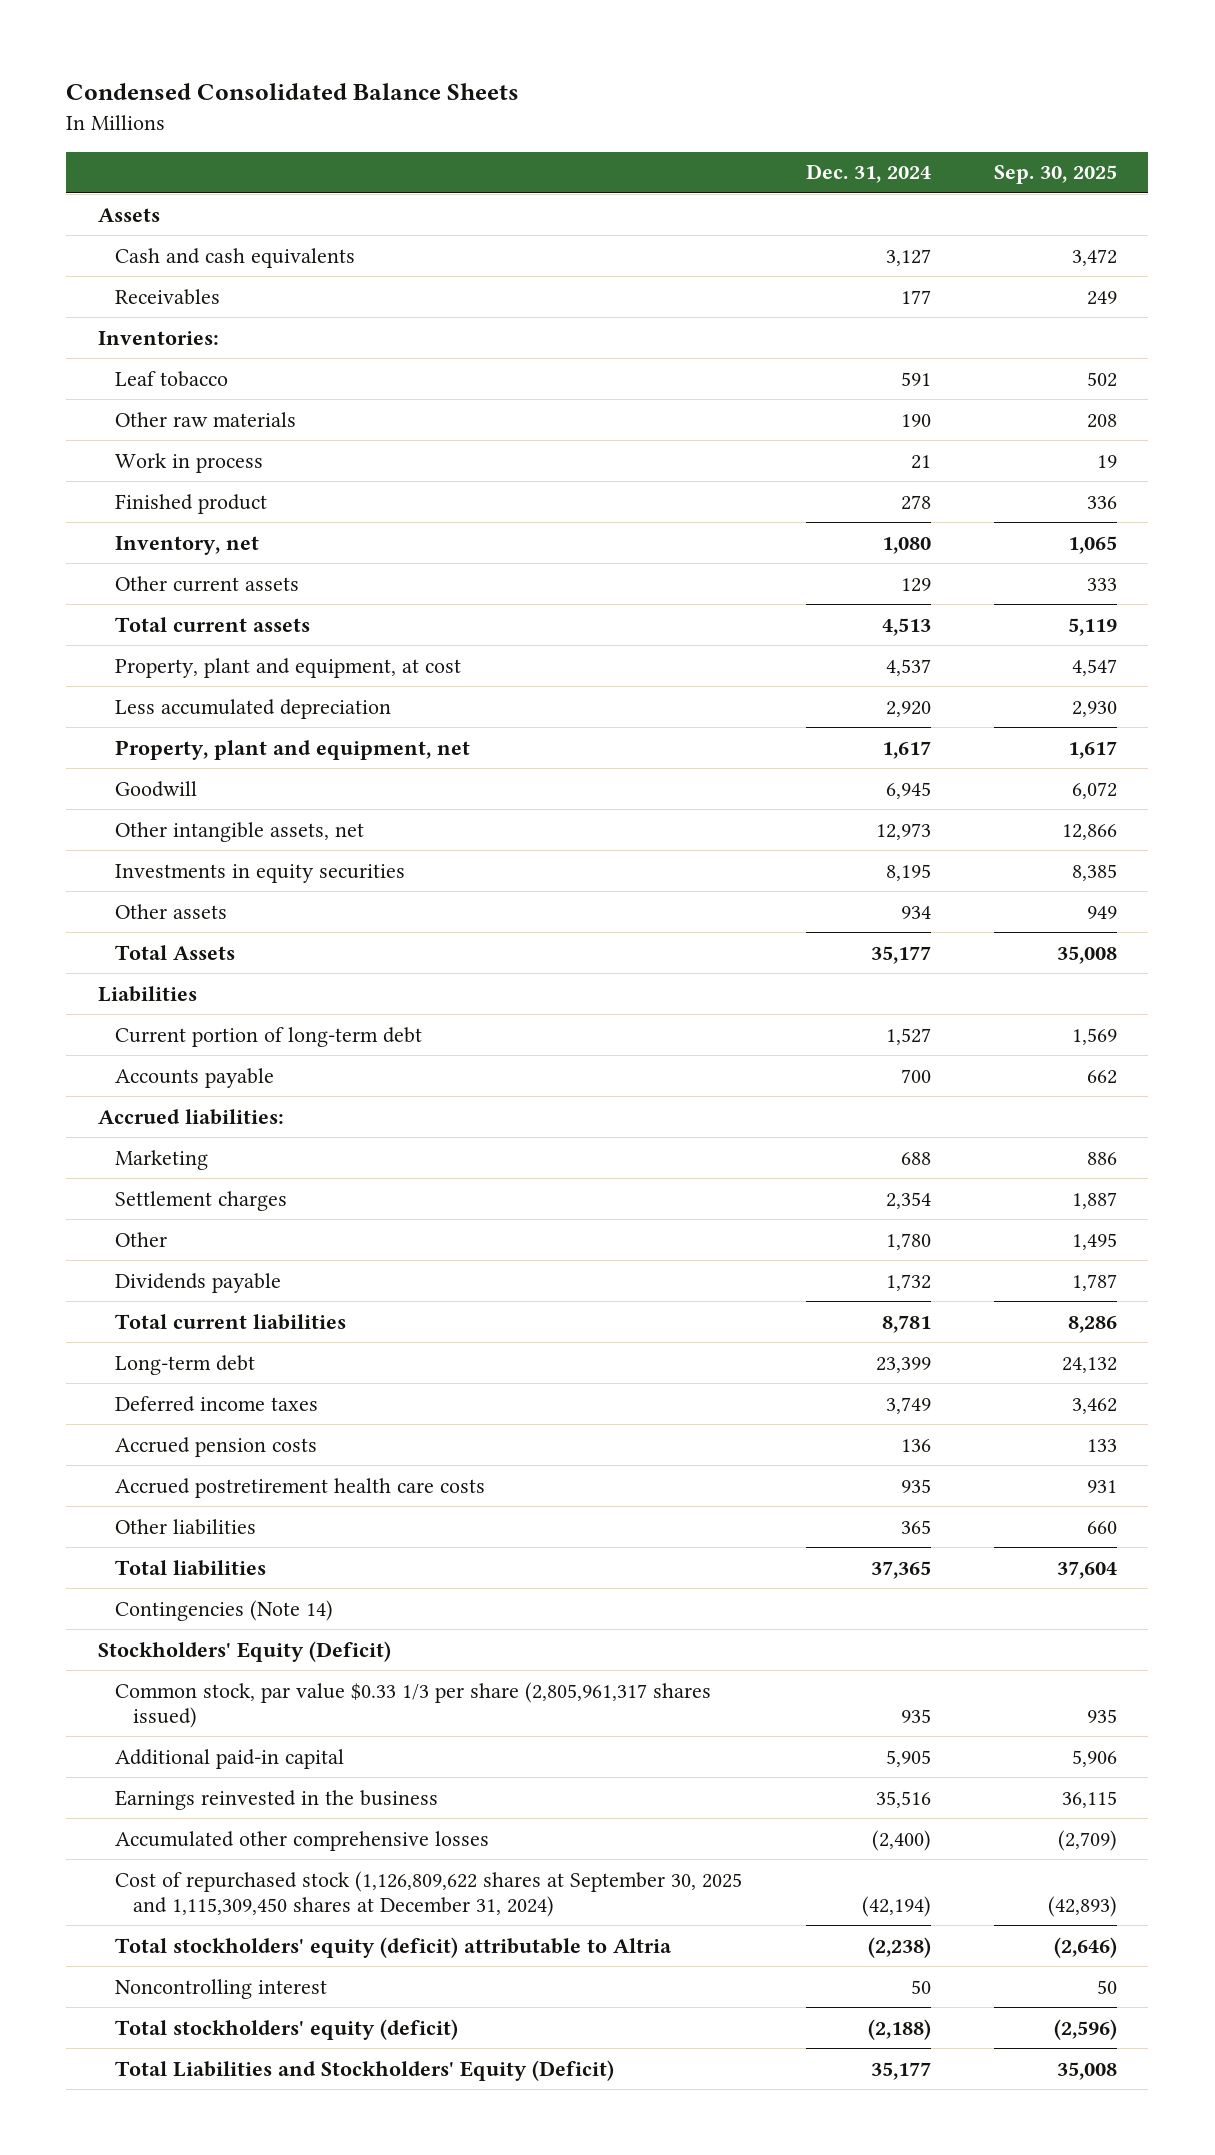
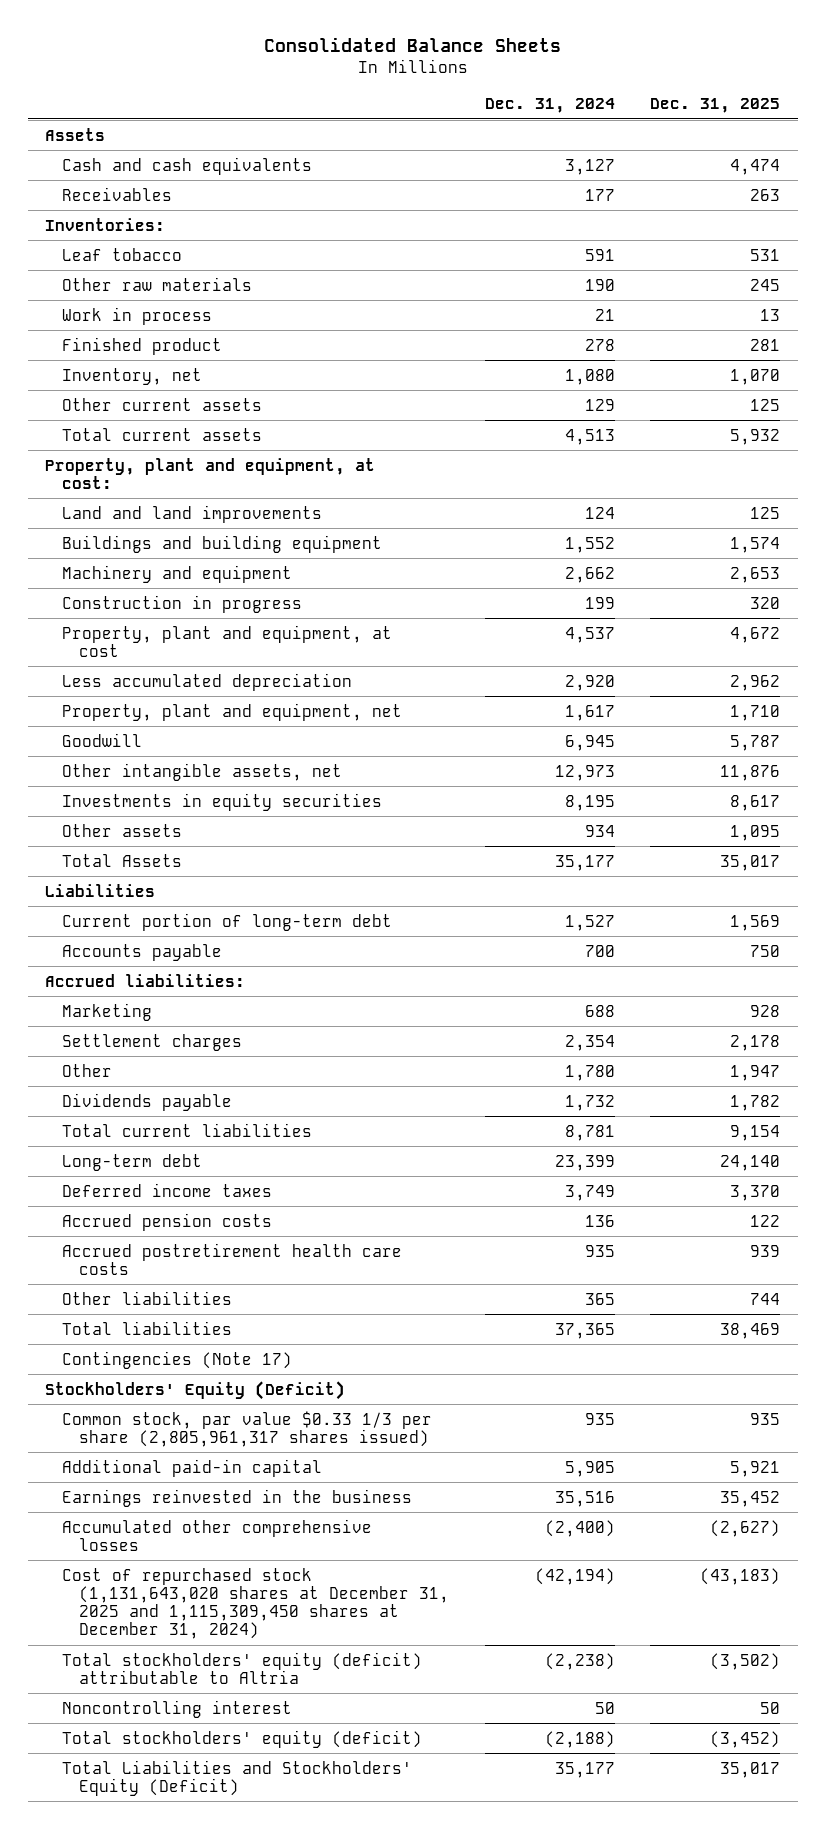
[66,83,520,101] Condensed Consolidated Balance Sheets -> [263,36,561,52] Consolidated Balance Sheets
[993,165,1117,185] Sep. 30, 2025 -> none
none -> [650,98,781,114] Dec. 31, 2025
none -> [45,457,376,489] Property, plant and equipment, at cost:
none -> [62,504,323,523] Land and land improvements
none -> [62,534,383,553] Buildings and building equipment
none -> [62,564,293,583] Machinery and equipment
none -> [62,594,303,613] Construction in progress
[115,1599,334,1621] Contingencies (Note 14) -> [62,1350,293,1369] Contingencies (Note 17)
[115,1870,743,1917] Cost of repurchased stock (1,126,809,622 shares at September 30, 2025 and 1,115,309,450 shares at December 31, 2024) -> [62,1567,449,1639] Cost of repurchased stock (1,131,643,020 shares at December 31, 2025 and 1,115,309,450 shares at December 31, 2024)

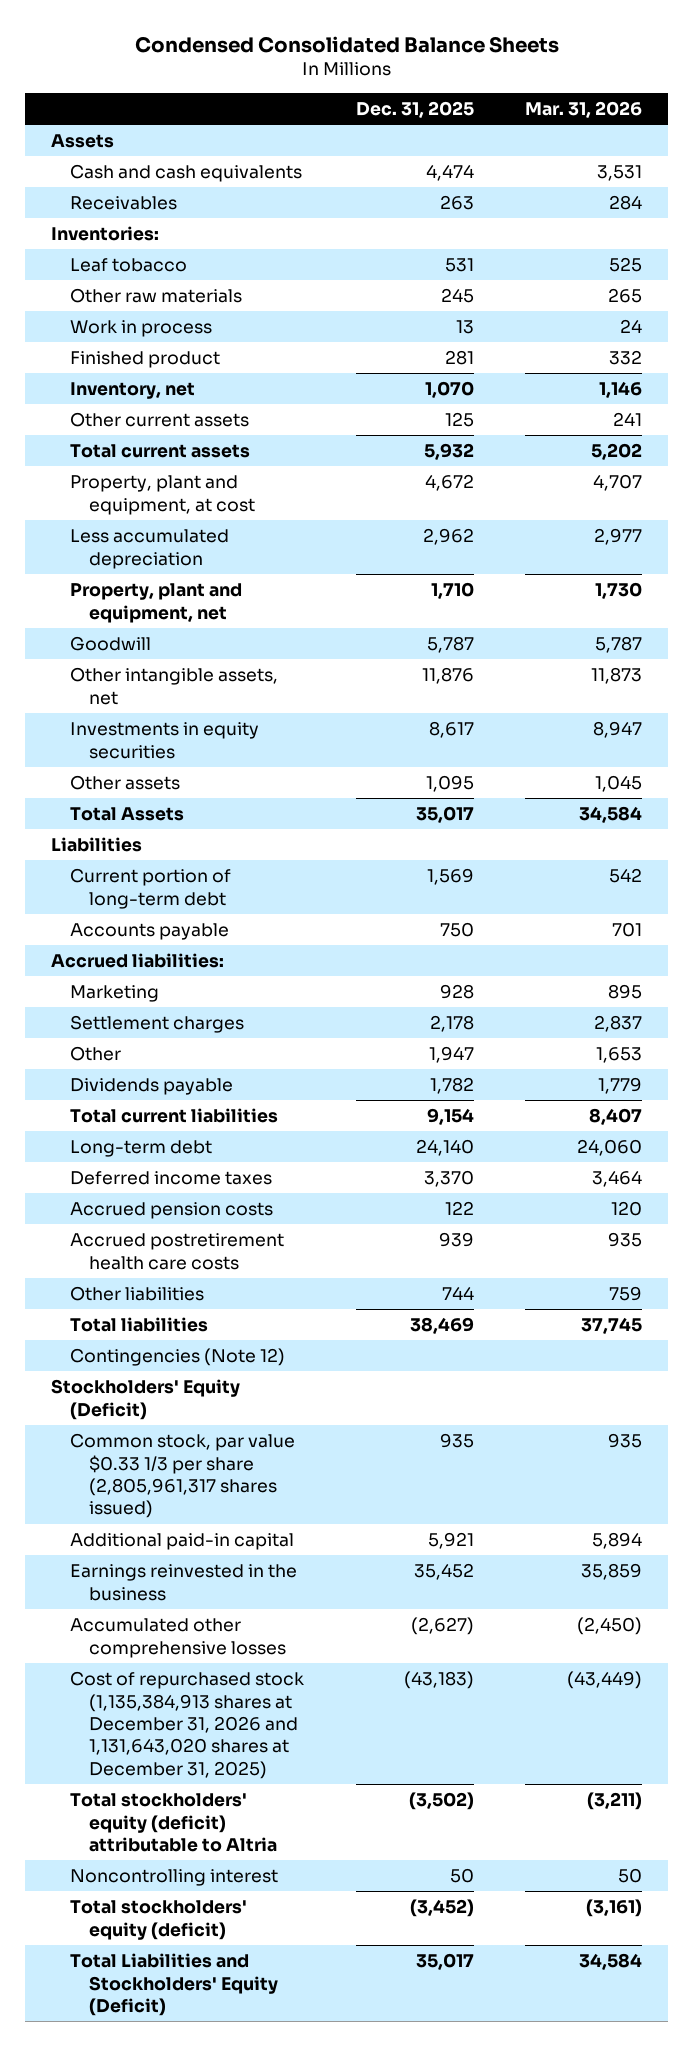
[263,36,561,52] Consolidated Balance Sheets -> [134,35,559,53] Condensed Consolidated Balance Sheets
[484,98,615,114] Dec. 31, 2024 -> none
none -> [525,101,643,119] Mar. 31, 2026
[45,457,376,489] Property, plant and equipment, at cost: -> none
[62,504,323,523] Land and land improvements -> none
[62,534,383,553] Buildings and building equipment -> none
[62,564,293,583] Machinery and equipment -> none
[62,594,303,613] Construction in progress -> none
[62,1350,293,1369] Contingencies (Note 17) -> [69,1348,285,1367] Contingencies (Note 12)
[62,1567,449,1639] Cost of repurchased stock (1,131,643,020 shares at December 31, 2025 and 1,115,309,450 shares at December 31, 2024) -> [69,1671,304,1779] Cost of repurchased stock (1,135,384,913 shares at December 31, 2026 and 1,131,643,020 shares at December 31, 2025)

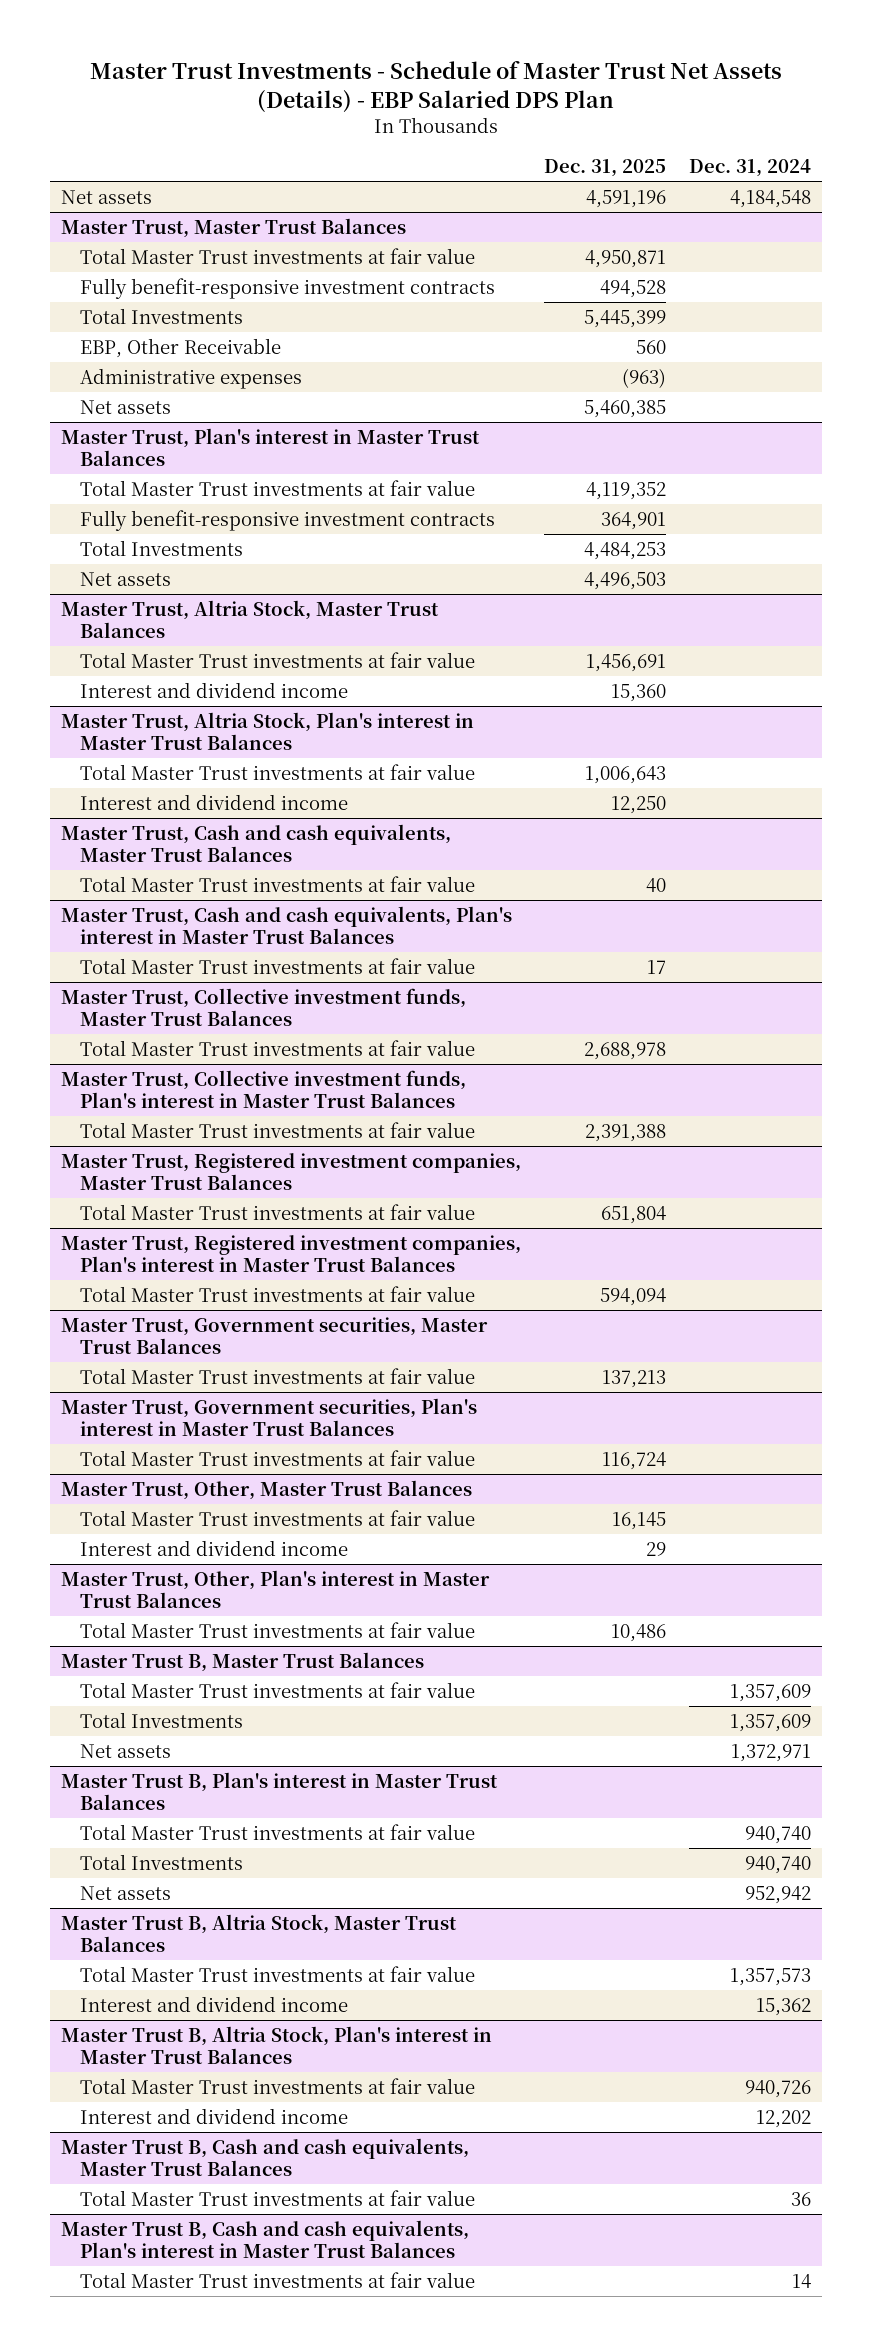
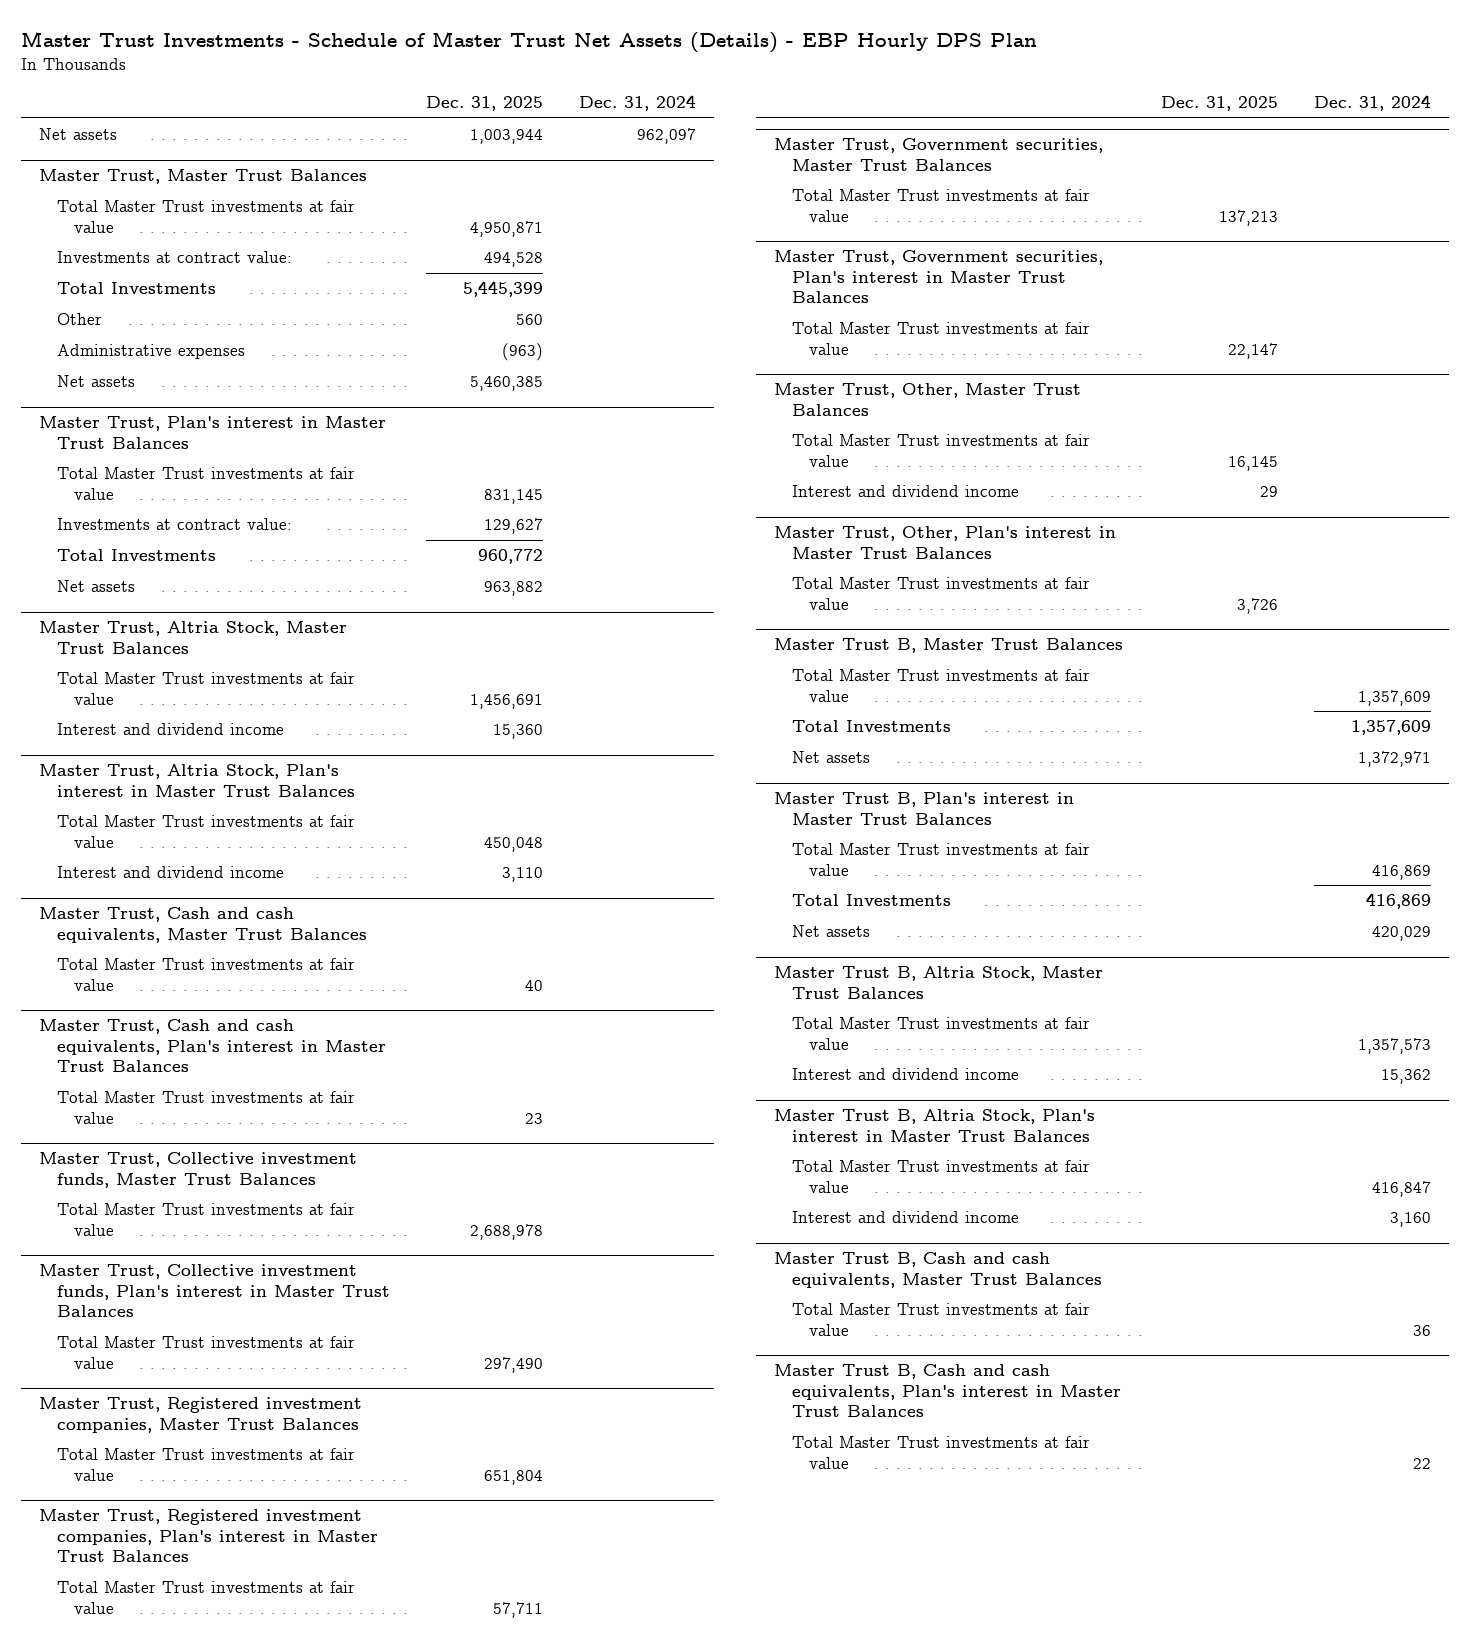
[89,60,782,113] Master Trust Investments - Schedule of Master Trust Net Assets (Details) - EBP Salaried DPS Plan -> [21,31,1038,54] Master Trust Investments - Schedule of Master Trust Net Assets (Details) - EBP Hourly DPS Plan
[585,189,666,208] 4,591,196 -> [469,129,543,145] 1,003,944
[729,189,811,208] 4,184,548 -> [637,128,697,145] 962,097
[79,277,495,299] Fully benefit-responsive investment contracts -> [56,251,292,264] Investments at contract value:
[79,337,281,358] EBP, Other Receivable -> [56,313,102,326] Other
[585,481,666,500] 4,119,352 -> [483,488,543,504] 831,145
[79,509,495,531] Fully benefit-responsive investment contracts -> [56,518,292,531] Investments at contract value:
[600,511,666,530] 364,901 -> [483,518,543,535] 129,627
[583,541,666,560] 4,484,253 -> [477,549,543,565] 960,772
[583,571,666,590] 4,496,503 -> [483,581,543,597] 963,882
[584,765,666,784] 1,006,643 -> [483,836,543,852] 450,048
[610,795,666,814] 12,250 -> [501,867,543,883] 3,110
[646,959,666,974] 17 -> [524,1112,543,1124] 23
[584,1123,666,1142] 2,391,388 -> [483,1356,543,1373] 297,490
[599,1287,666,1306] 594,094 -> [492,1601,543,1618] 57,711
[601,1451,666,1470] 116,724 -> [1228,342,1279,359] 22,147
[610,1623,666,1642] 10,486 -> [1237,597,1279,614] 3,726
[744,1825,811,1844] 940,740 -> [1372,864,1432,880] 416,869
[744,1855,811,1874] 940,740 -> [1366,893,1432,910] 416,869
[744,1885,811,1904] 952,942 -> [1372,926,1432,942] 420,029
[744,2079,811,2098] 940,726 -> [1372,1180,1432,1197] 416,847
[755,2109,811,2128] 12,202 -> [1390,1212,1432,1228] 3,160
[791,2273,811,2288] 14 -> [1413,1457,1432,1469] 22

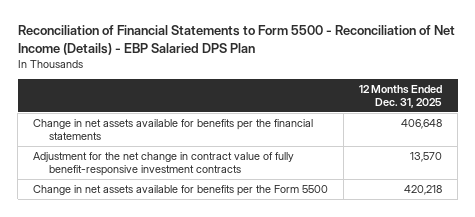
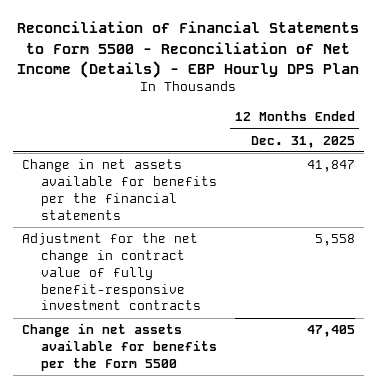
[17,25,455,55] Reconciliation of Financial Statements to Form 5500 - Reconciliation of Net Income (Details) - EBP Salaried DPS Plan -> [17,21,360,78] Reconciliation of Financial Statements to Form 5500 - Reconciliation of Net Income (Details) - EBP Hourly DPS Plan
[401,118,443,129] 406,648 -> [306,160,355,173] 41,847
[410,151,443,162] 13,570 -> [314,234,355,247] 5,558
[404,184,443,195] 420,218 -> [306,325,355,338] 47,405

